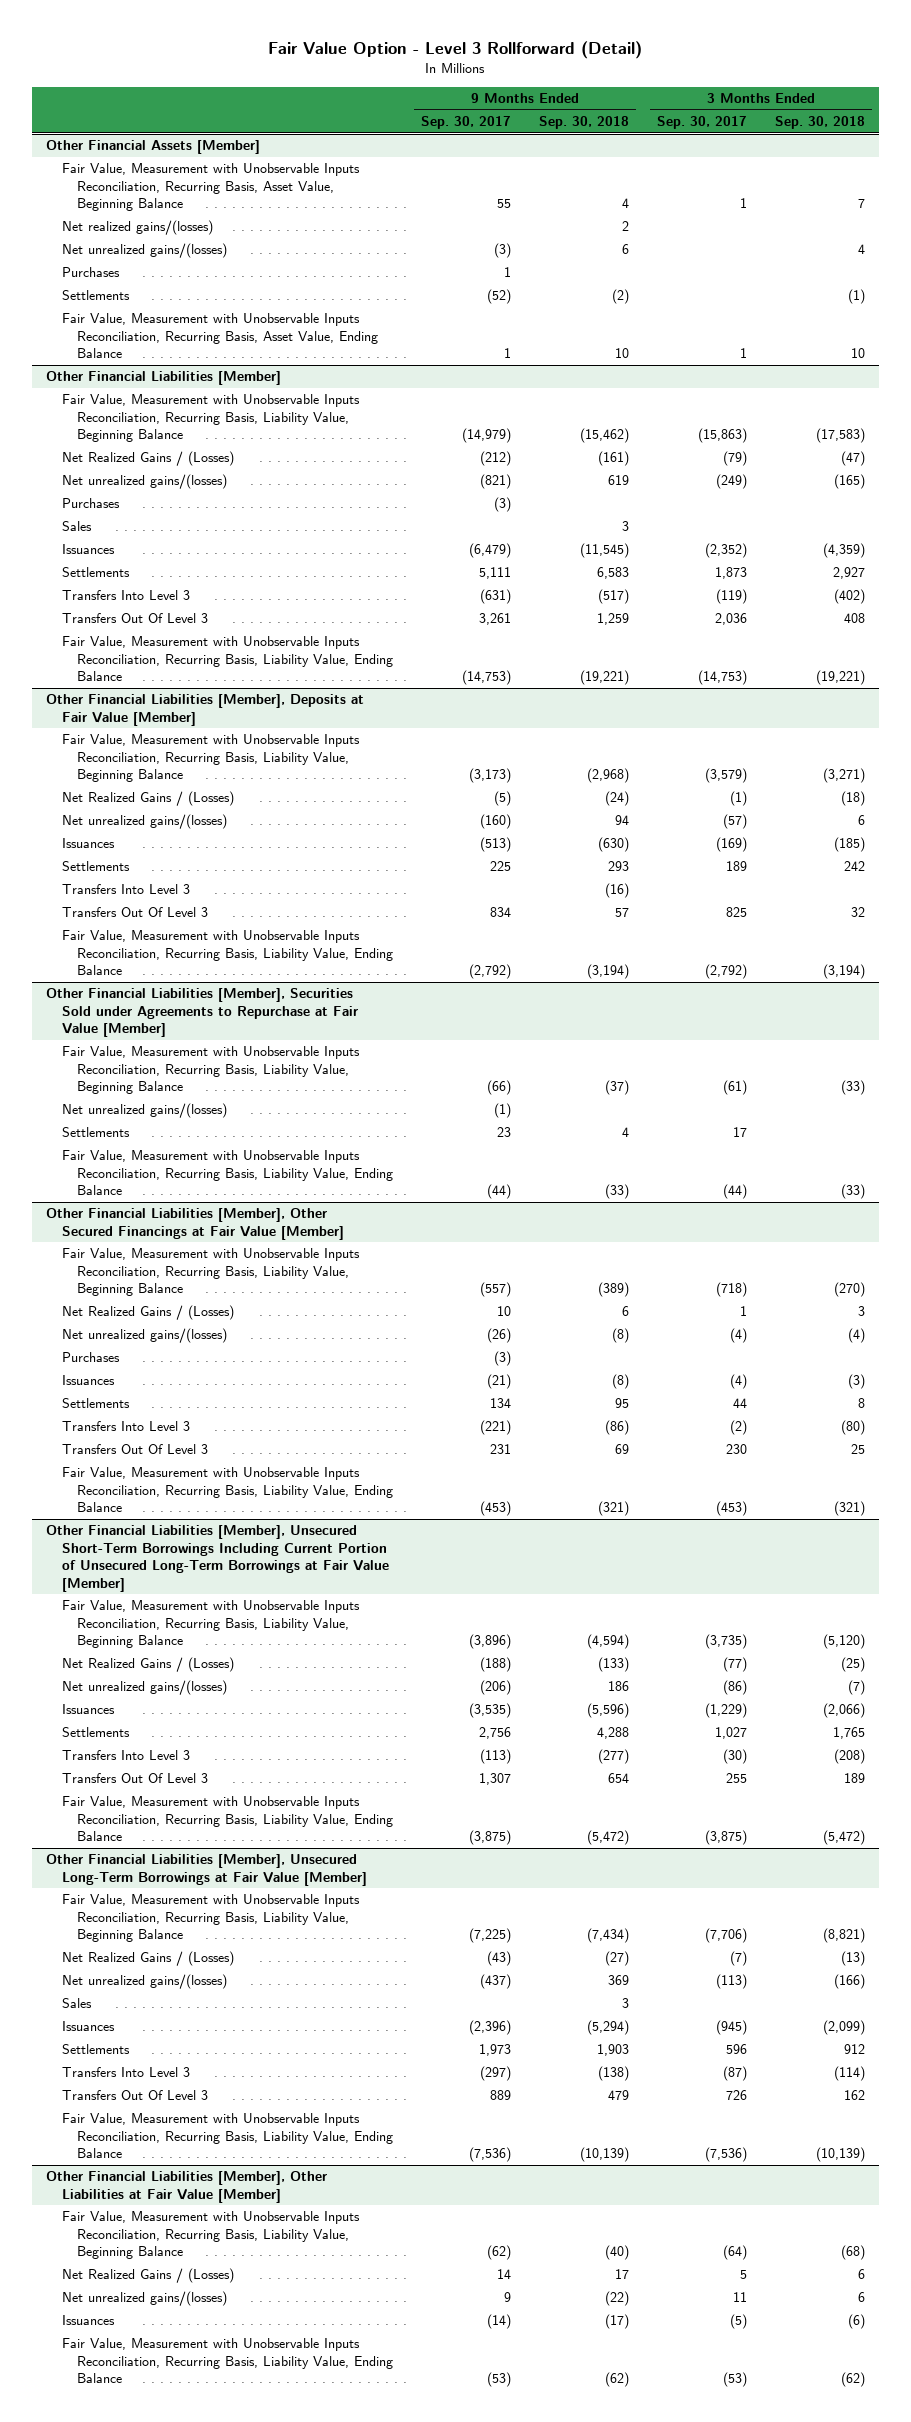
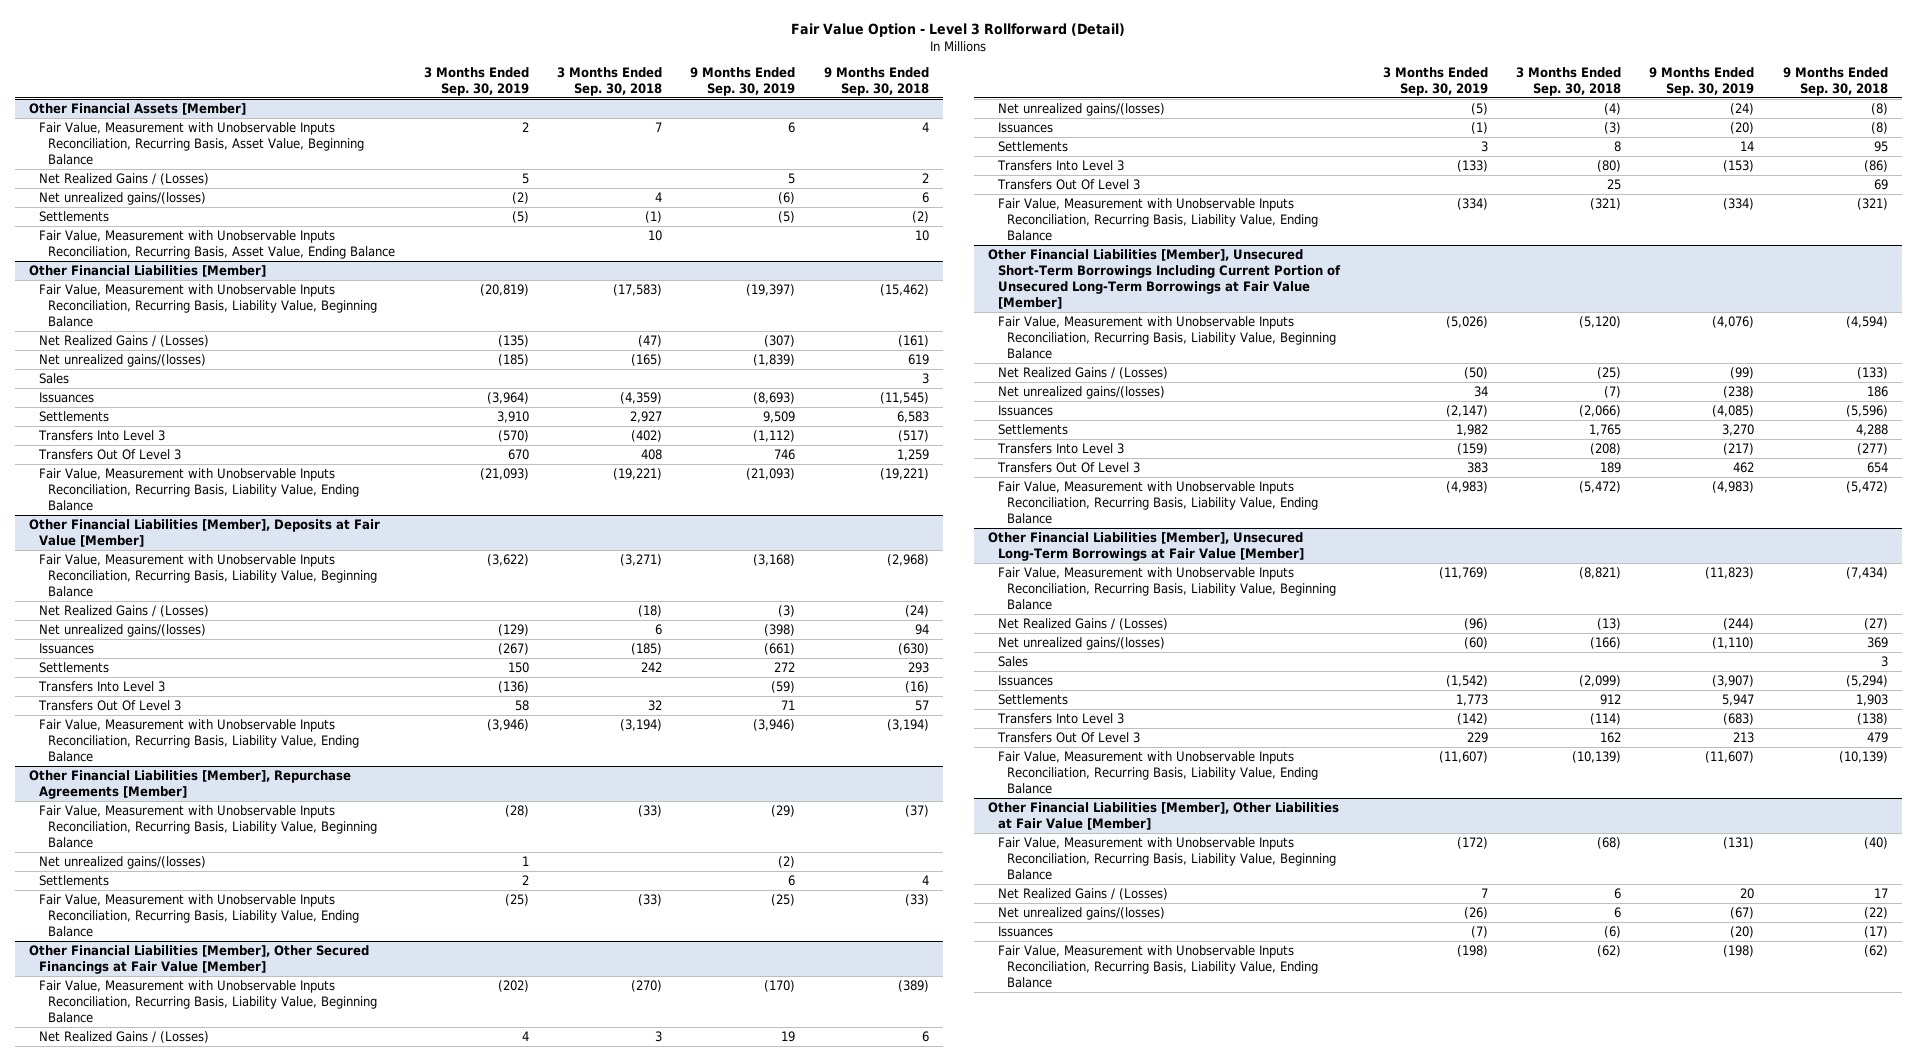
[421,116,512,130] Sep. 30, 2017 -> none
[657,116,748,130] Sep. 30, 2017 -> none
none -> [423,66,529,96] 3 Months Ended Sep. 30, 2019
none -> [690,66,796,96] 9 Months Ended Sep. 30, 2019
[61,220,213,236] Net realized gains/(losses) -> [38,173,209,186] Net Realized Gains / (Losses)
[61,267,120,278] Purchases -> none
[61,498,120,509] Purchases -> none
[45,988,358,1038] Other Financial Liabilities [Member], Securities Sold under Agreements to Repurchase at Fair Value [Member] -> none
none -> [29,770,352,799] Other Financial Liabilities [Member], Repurchase Agreements [Member]
[61,1352,120,1363] Purchases -> none

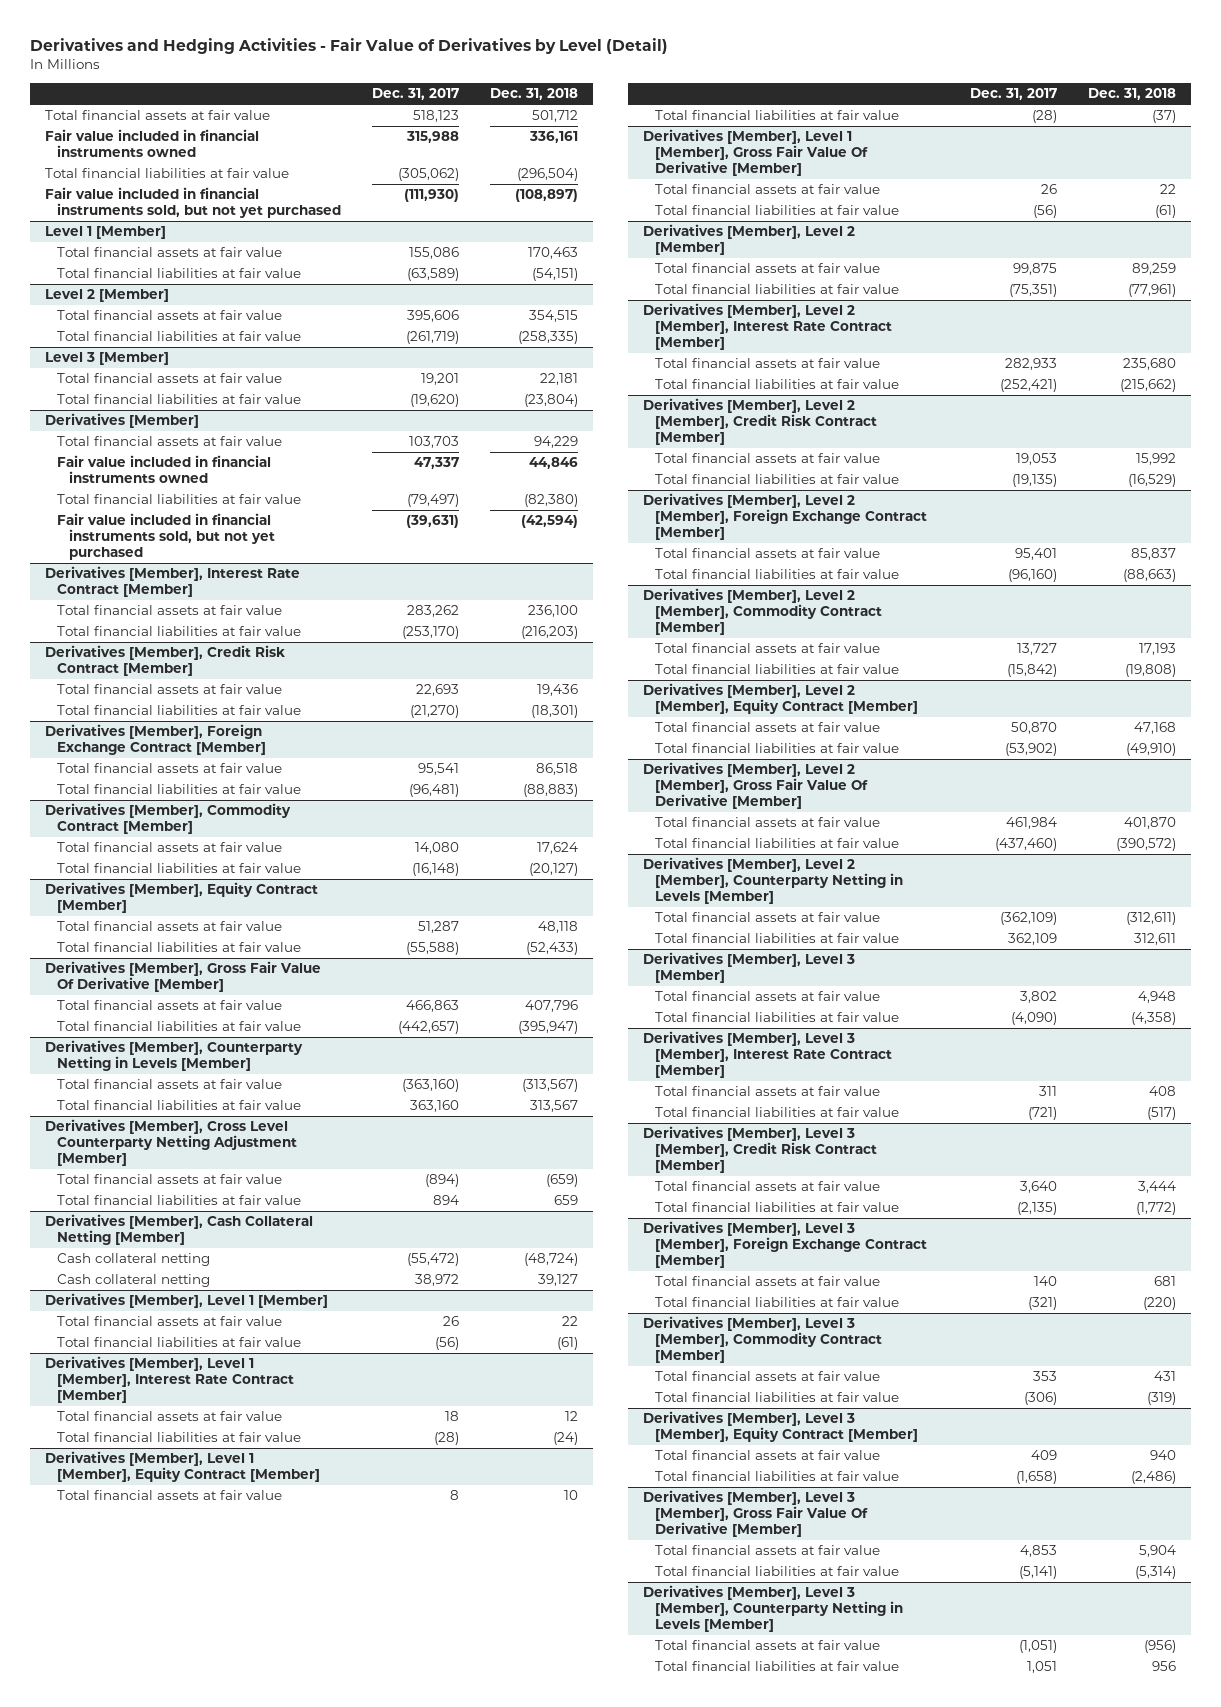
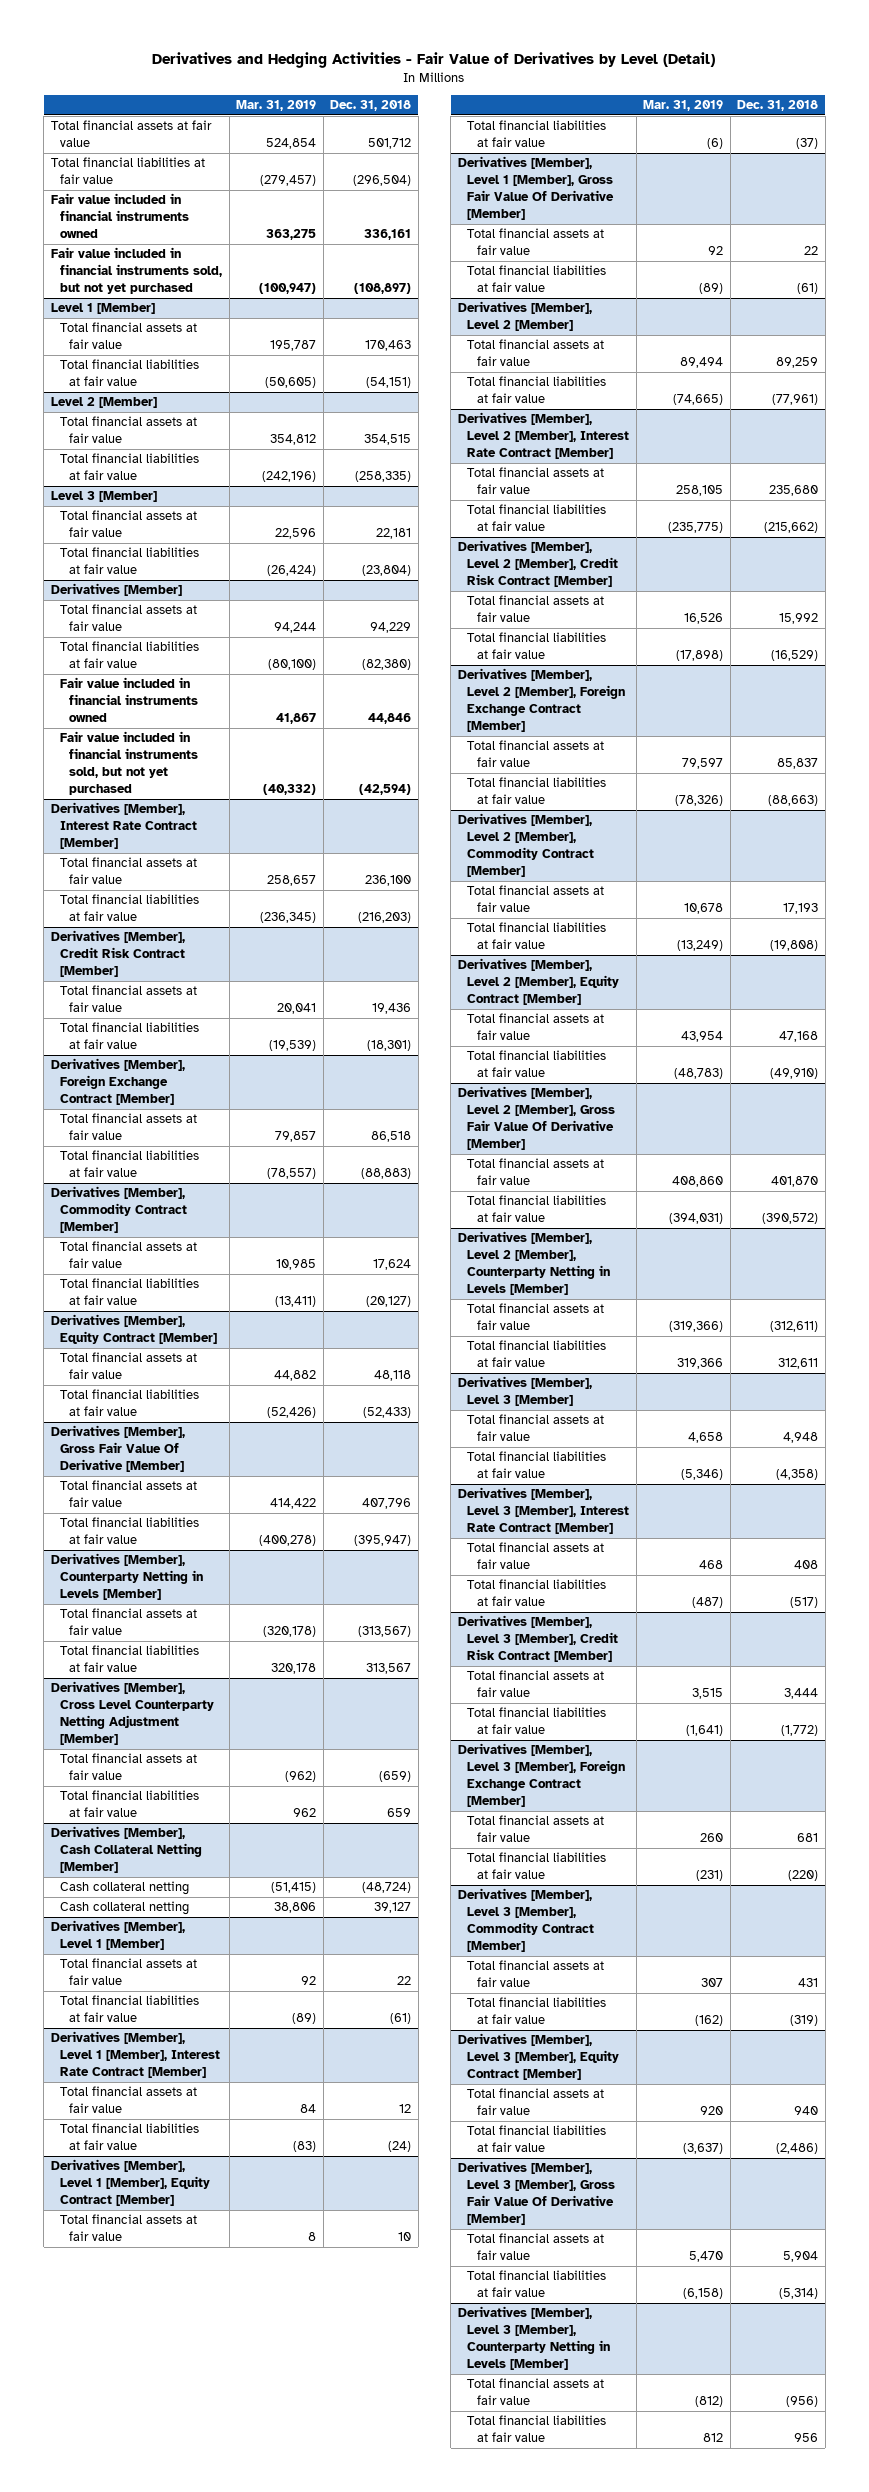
[371,88,459,101] Dec. 31, 2017 -> none
none -> [236,100,317,112] Mar. 31, 2019
[45,129,260,158] Fair value included in financial instruments owned -> [50,193,190,239] Fair value included in financial instruments owned
[56,455,271,484] Fair value included in financial instruments owned -> [60,677,199,723] Fair value included in financial instruments owned

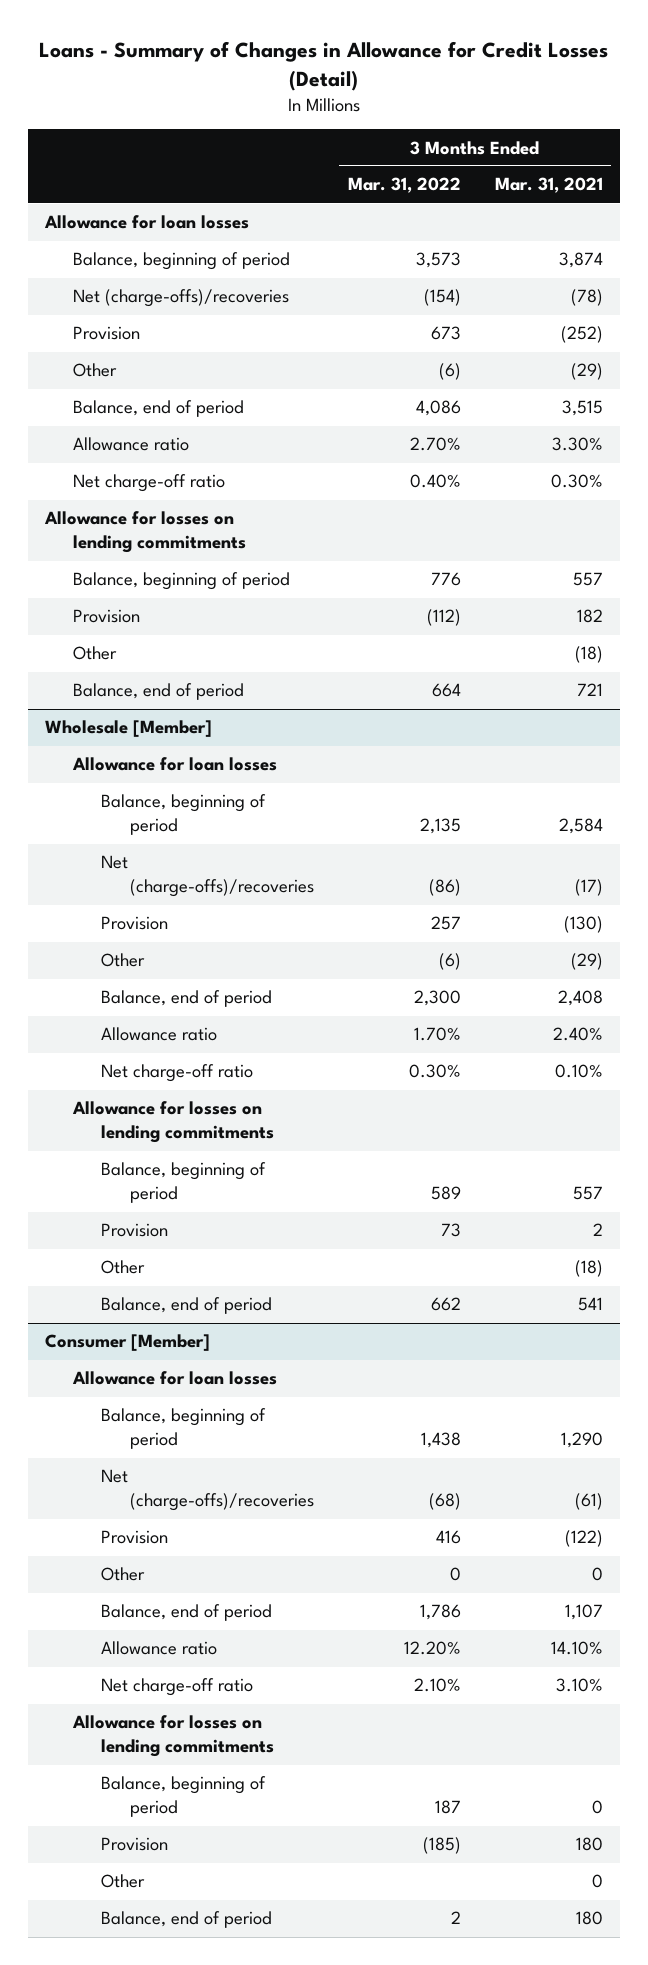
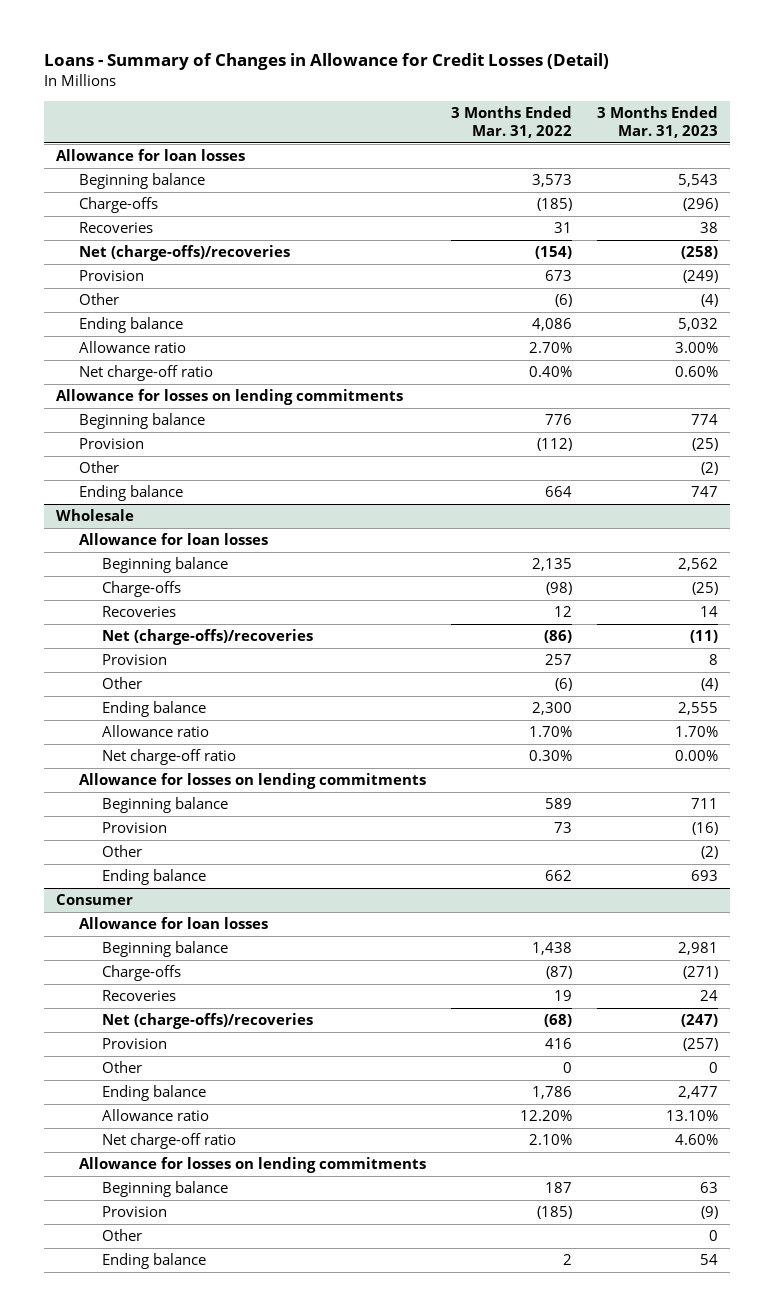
[494,177,603,194] Mar. 31, 2021 -> none
none -> [596,105,718,138] 3 Months Ended Mar. 31, 2023
[73,252,291,271] Balance, beginning of period -> [79,173,206,190] Beginning balance
none -> [79,197,159,214] Charge-offs
none -> [79,222,154,234] Recoveries
[73,400,245,418] Balance, end of period -> [79,317,184,334] Ending balance
[73,572,291,591] Balance, beginning of period -> [79,413,206,430] Beginning balance
[73,683,245,701] Balance, end of period -> [79,485,184,502] Ending balance
[44,720,212,738] Wholesale [Member] -> [56,509,135,522] Wholesale
[101,794,267,836] Balance, beginning of period -> [102,557,229,574] Beginning balance
none -> [102,581,182,598] Charge-offs
none -> [102,606,177,618] Recoveries
[101,990,273,1008] Balance, end of period -> none
none -> [102,701,207,718] Ending balance
[101,1162,267,1204] Balance, beginning of period -> [102,797,229,814] Beginning balance
[101,1297,273,1315] Balance, end of period -> [102,869,207,886] Ending balance
[44,1334,210,1352] Consumer [Member] -> [56,894,134,906] Consumer
[101,1408,267,1450] Balance, beginning of period -> [102,941,229,958] Beginning balance
none -> [102,965,182,982] Charge-offs
none -> [102,990,177,1002] Recoveries
[101,1604,273,1622] Balance, end of period -> [102,1085,207,1102] Ending balance
[101,1776,267,1818] Balance, beginning of period -> [102,1181,229,1198] Beginning balance
[101,1911,273,1929] Balance, end of period -> [102,1253,207,1270] Ending balance

